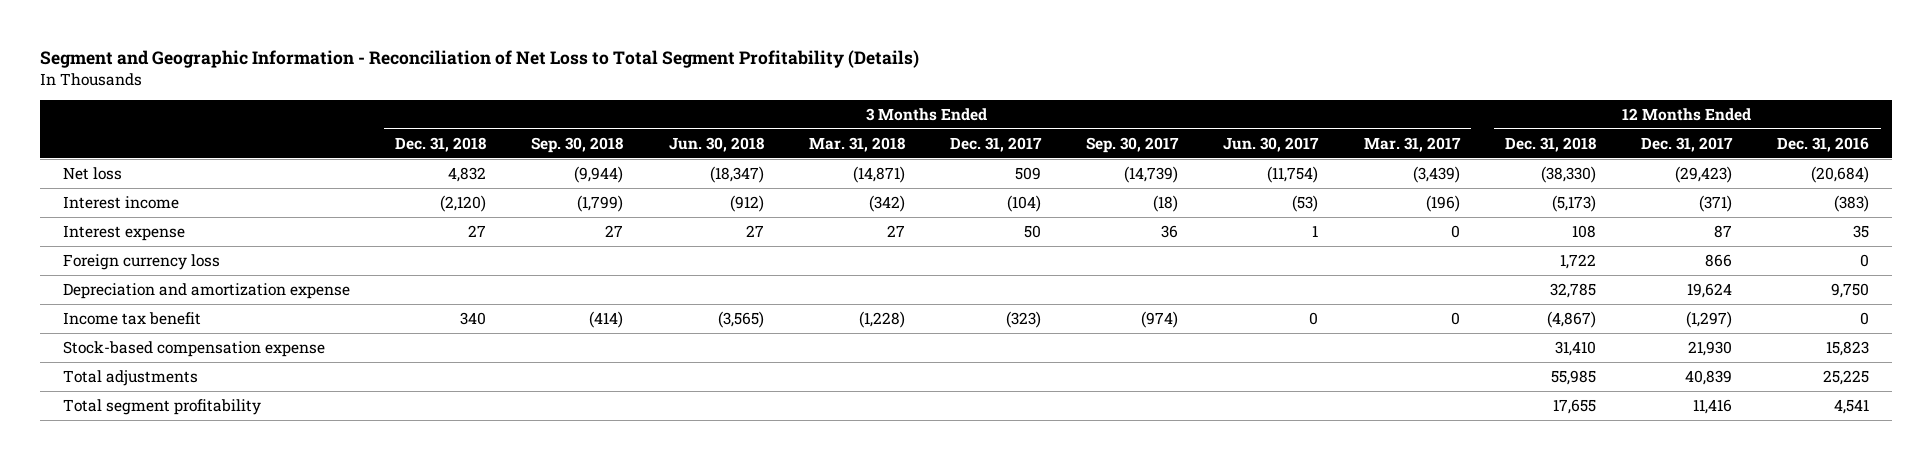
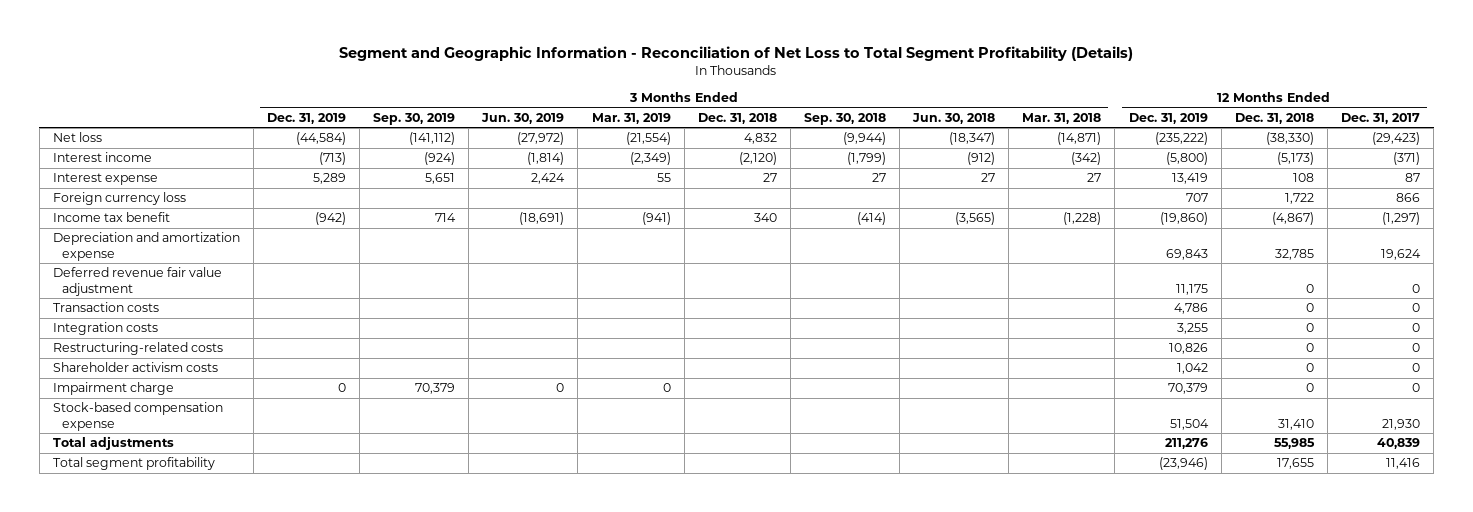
[950,136,1043,152] Dec. 31, 2017 -> none
[1086,136,1180,153] Sep. 30, 2017 -> none
[1223,136,1320,152] Jun. 30, 2017 -> none
[1363,136,1461,152] Mar. 31, 2017 -> none
[1777,136,1870,152] Dec. 31, 2016 -> none
none -> [266,112,346,124] Dec. 31, 2019
none -> [373,112,456,125] Sep. 30, 2019
none -> [481,112,565,124] Jun. 30, 2019
none -> [591,112,671,124] Mar. 31, 2019
none -> [1128,112,1208,124] Dec. 31, 2019
[63,282,351,299] Depreciation and amortization expense -> [52,232,240,261] Depreciation and amortization expense
none -> [52,267,222,296] Deferred revenue fair value adjustment
none -> [52,302,159,313] Transaction costs
none -> [52,322,158,336] Integration costs
none -> [52,342,223,356] Restructuring-related costs
none -> [52,362,218,373] Shareholder activism costs
none -> [52,382,174,396] Impairment charge

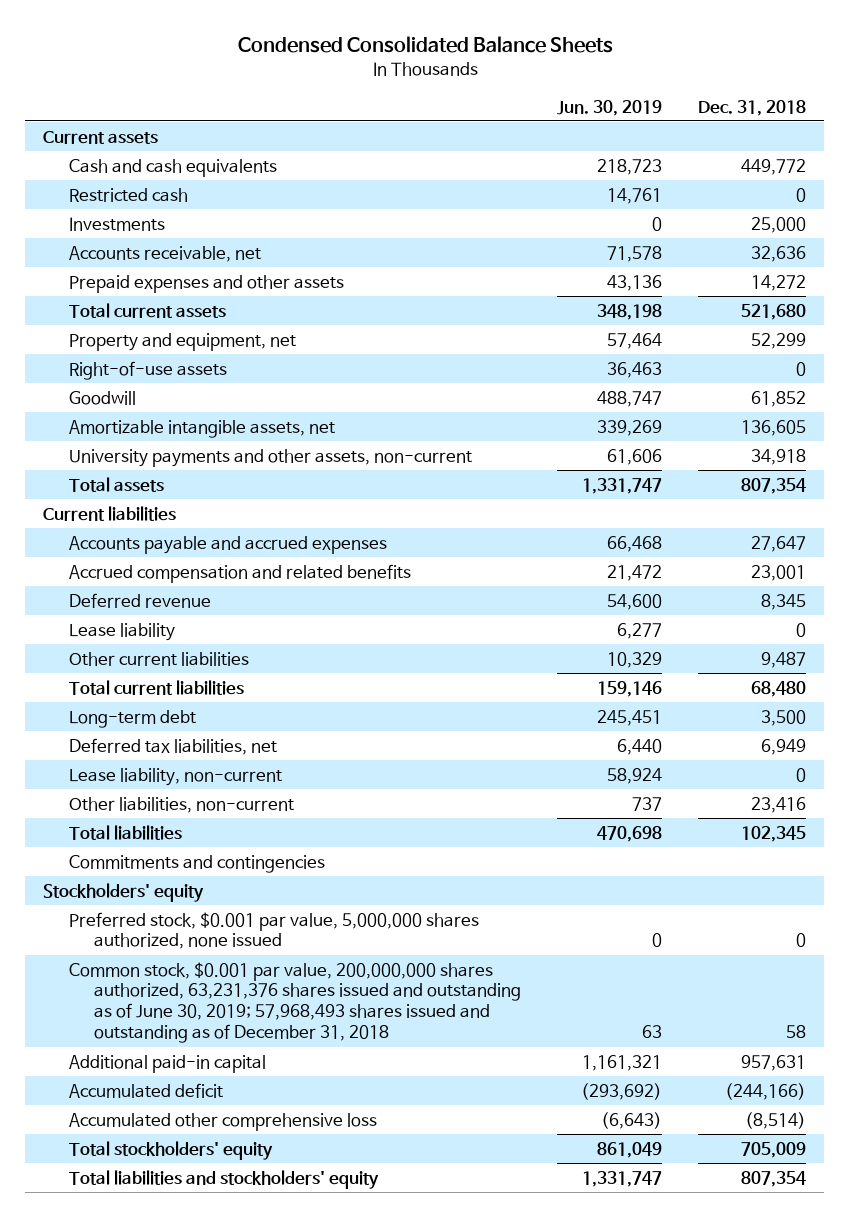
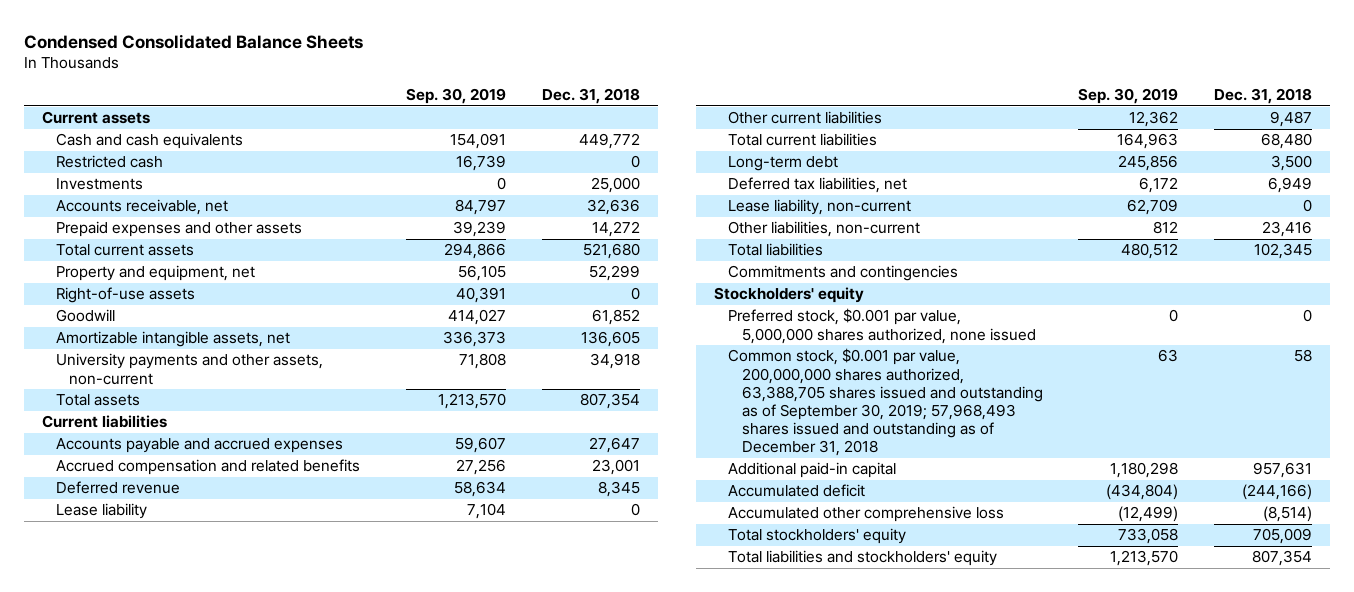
[557,99,663,116] Jun. 30, 2019 -> none
none -> [406,88,507,105] Sep. 30, 2019
[68,961,522,1044] Common stock, $0.001 par value, 200,000,000 shares authorized, 63,231,376 shares issued and outstanding as of June 30, 2019; 57,968,493 shares issued and outstanding as of December 31, 2018 -> [727,348,1043,457] Common stock, $0.001 par value, 200,000,000 shares authorized, 63,388,705 shares issued and outstanding as of September 30, 2019; 57,968,493 shares issued and outstanding as of December 31, 2018

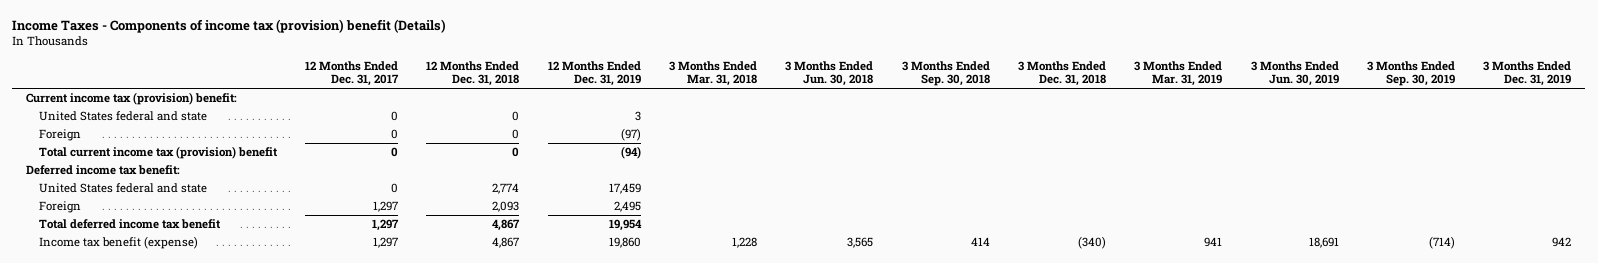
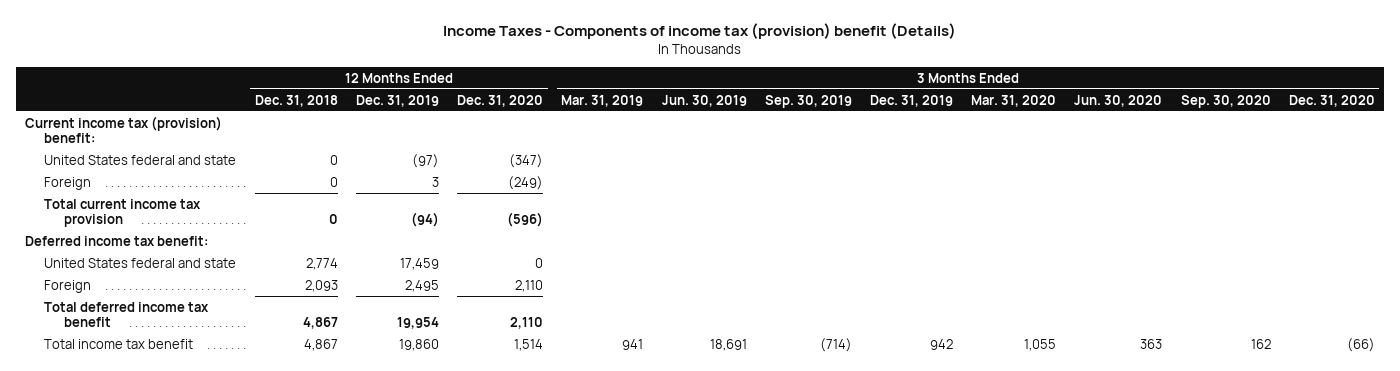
[304,60,399,87] 12 Months Ended Dec. 31, 2017 -> none
[668,60,757,87] 3 Months Ended Mar. 31, 2018 -> none
[785,60,874,87] 3 Months Ended Jun. 30, 2018 -> none
[901,60,990,87] 3 Months Ended Sep. 30, 2018 -> none
[1017,60,1106,87] 3 Months Ended Dec. 31, 2018 -> none
none -> [457,94,544,107] Dec. 31, 2020
none -> [971,94,1057,107] Mar. 31, 2020
none -> [1074,94,1163,107] Jun. 30, 2020
none -> [1180,94,1271,108] Sep. 30, 2020
none -> [1288,94,1375,107] Dec. 31, 2020
[634,111,641,122] 3 -> [411,153,439,168] (97)
[620,128,641,142] (97) -> [431,176,439,187] 3
[38,146,278,160] Total current income tax (provision) benefit -> [44,198,202,228] Total current income tax provision
[38,236,198,250] Income tax benefit (expense) -> [44,338,194,349] Total income tax benefit

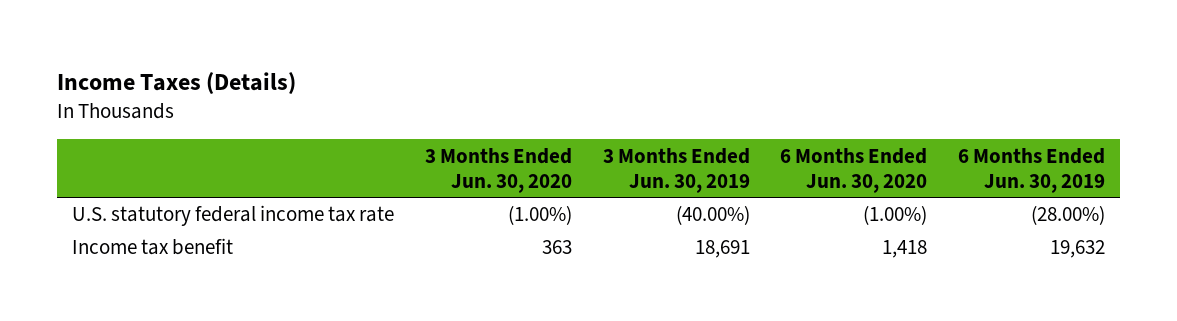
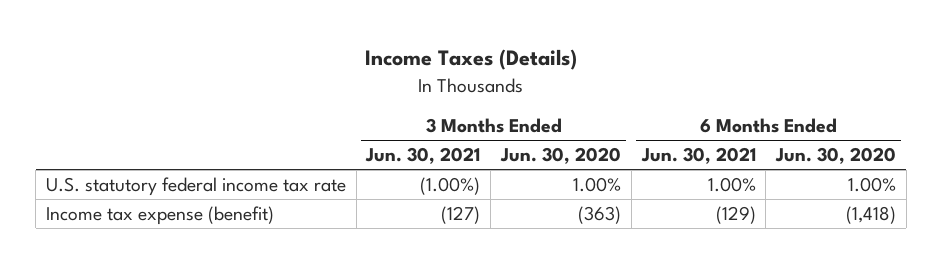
[602,147,750,193] 3 Months Ended Jun. 30, 2019 -> none
[957,147,1105,193] 6 Months Ended Jun. 30, 2019 -> none
none -> [365,147,481,165] Jun. 30, 2021
none -> [640,147,756,165] Jun. 30, 2021
[507,205,572,226] (1.00%) -> [572,177,621,193] 1.00%
[863,205,928,226] (1.00%) -> [848,177,897,193] 1.00%
[72,238,234,256] Income tax benefit -> [45,206,274,226] Income tax expense (benefit)
[541,240,572,255] 363 -> [577,206,621,225] (363)
[882,240,928,259] 1,418 -> [846,206,897,225] (1,418)

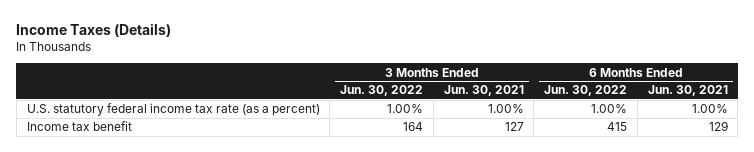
[499,147,621,165] Jun. 30, 2020 -> none
[775,147,897,165] Jun. 30, 2020 -> none
none -> [340,85,424,97] Jun. 30, 2022
none -> [544,85,628,97] Jun. 30, 2022
[45,177,346,197] U.S. statutory federal income tax rate -> [26,103,320,117] U.S. statutory federal income tax rate (as a percent)
[420,177,481,196] (1.00%) -> [487,104,524,114] 1.00%
[45,206,274,226] Income tax expense (benefit) -> [26,121,132,132] Income tax benefit
[441,206,481,225] (127) -> [504,122,524,132] 127
[715,206,756,225] (129) -> [708,121,728,132] 129

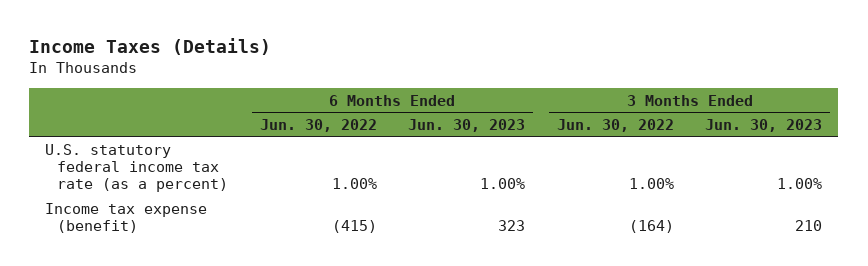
[443,85,524,97] Jun. 30, 2021 -> none
[647,85,728,97] Jun. 30, 2021 -> none
none -> [408,118,526,132] Jun. 30, 2023
none -> [705,118,823,132] Jun. 30, 2023
[26,121,132,132] Income tax benefit -> [45,202,208,233] Income tax expense (benefit)
[403,122,424,132] 164 -> [628,219,674,233] (164)
[607,122,628,132] 415 -> [331,219,377,233] (415)

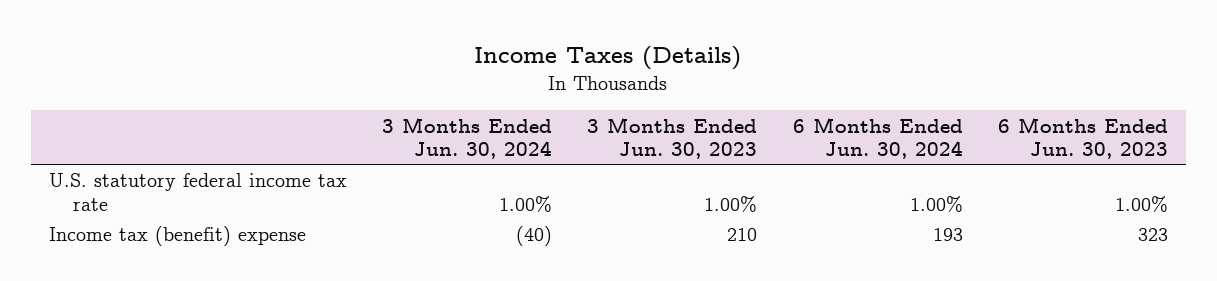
[259,118,377,132] Jun. 30, 2022 -> none
[556,118,674,132] Jun. 30, 2022 -> none
none -> [382,116,553,159] 3 Months Ended Jun. 30, 2024
none -> [792,116,963,159] 6 Months Ended Jun. 30, 2024
[45,143,228,193] U.S. statutory federal income tax rate (as a percent) -> [49,173,348,211] U.S. statutory federal income tax rate
[45,202,208,233] Income tax expense (benefit) -> [49,226,307,247] Income tax (benefit) expense

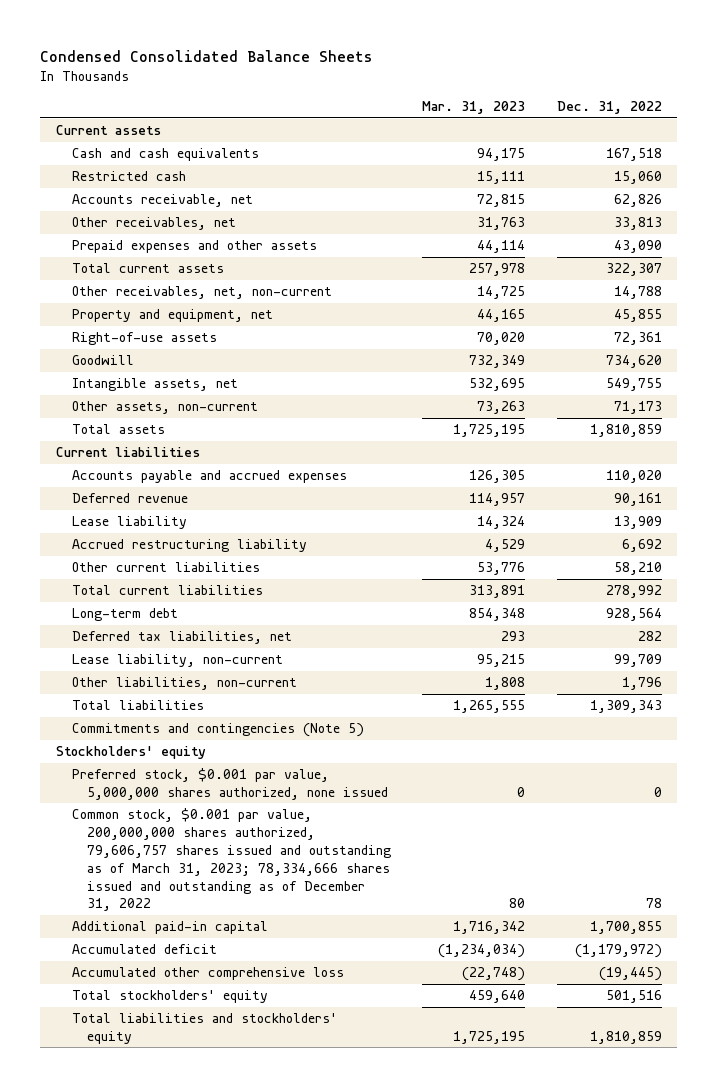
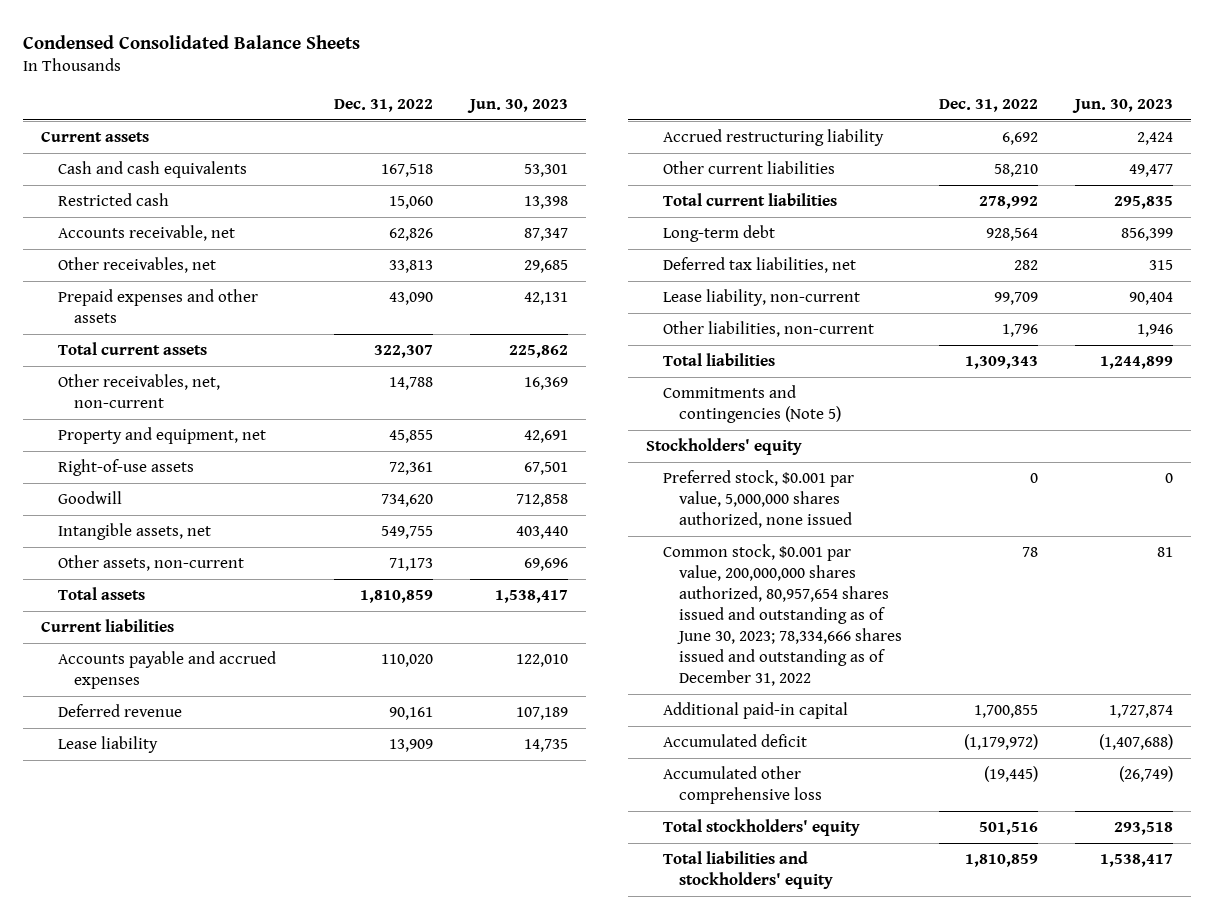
[422,101,526,115] Mar. 31, 2023 -> none
none -> [466,99,568,114] Jun. 30, 2023
[71,808,392,912] Common stock, $0.001 par value, 200,000,000 shares authorized, 79,606,757 shares issued and outstanding as of March 31, 2023; 78,334,666 shares issued and outstanding as of December 31, 2022 -> [662,543,903,687] Common stock, $0.001 par value, 200,000,000 shares authorized, 80,957,654 shares issued and outstanding as of June 30, 2023; 78,334,666 shares issued and outstanding as of December 31, 2022

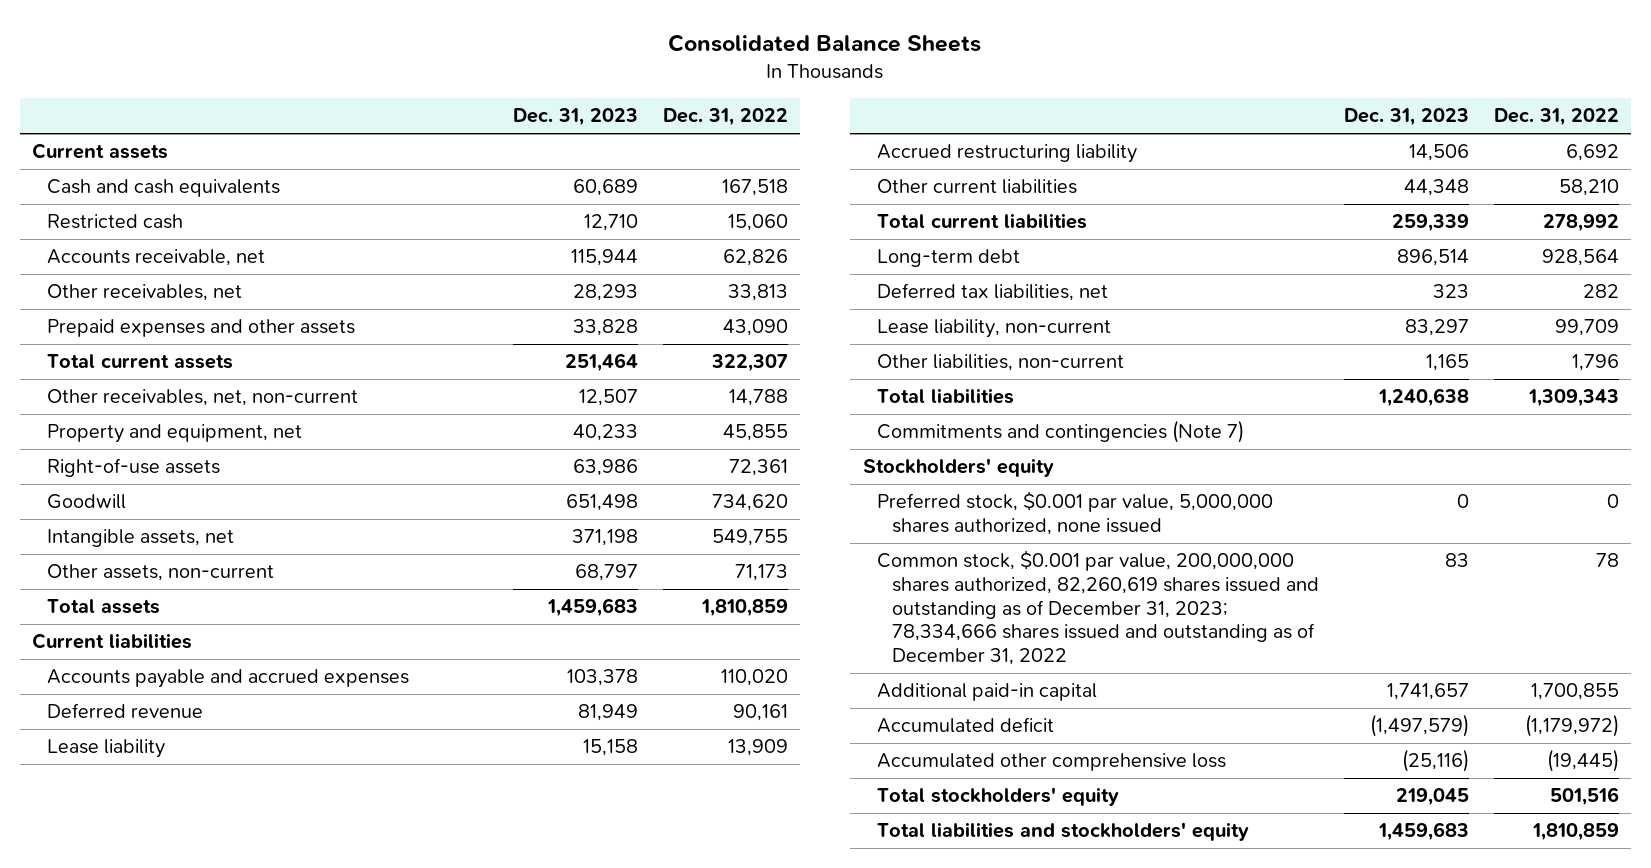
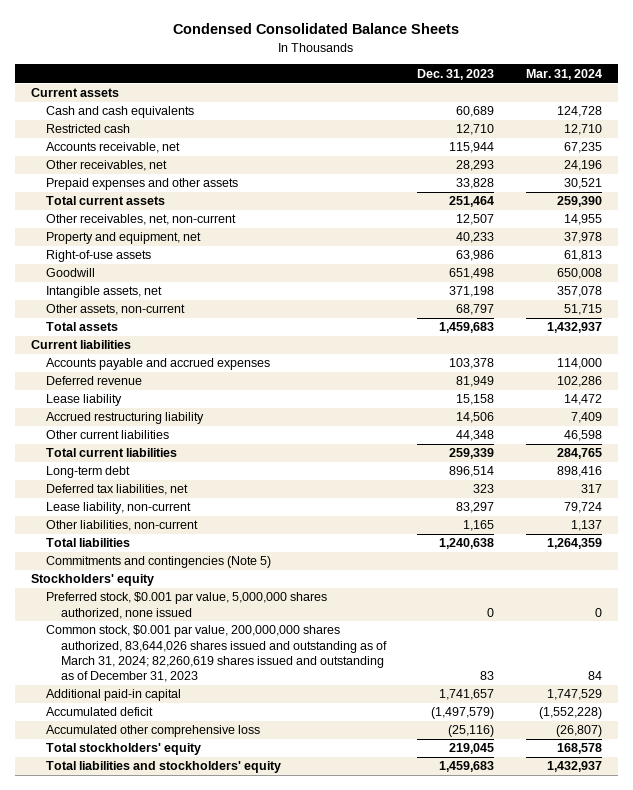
[668,33,982,52] Consolidated Balance Sheets -> [173,23,460,35] Condensed Consolidated Balance Sheets
[663,108,789,127] Dec. 31, 2022 -> none
none -> [525,68,602,80] Mar. 31, 2024
[877,420,1245,444] Commitments and contingencies (Note 7) -> [45,556,271,569] Commitments and contingencies (Note 5)
[877,550,1319,665] Common stock, $0.001 par value, 200,000,000 shares authorized, 82,260,619 shares issued and outstanding as of December 31, 2023; 78,334,666 shares issued and outstanding as of December 31, 2022 -> [45,625,387,683] Common stock, $0.001 par value, 200,000,000 shares authorized, 83,644,026 shares issued and outstanding as of March 31, 2024; 82,260,619 shares issued and outstanding as of December 31, 2023

